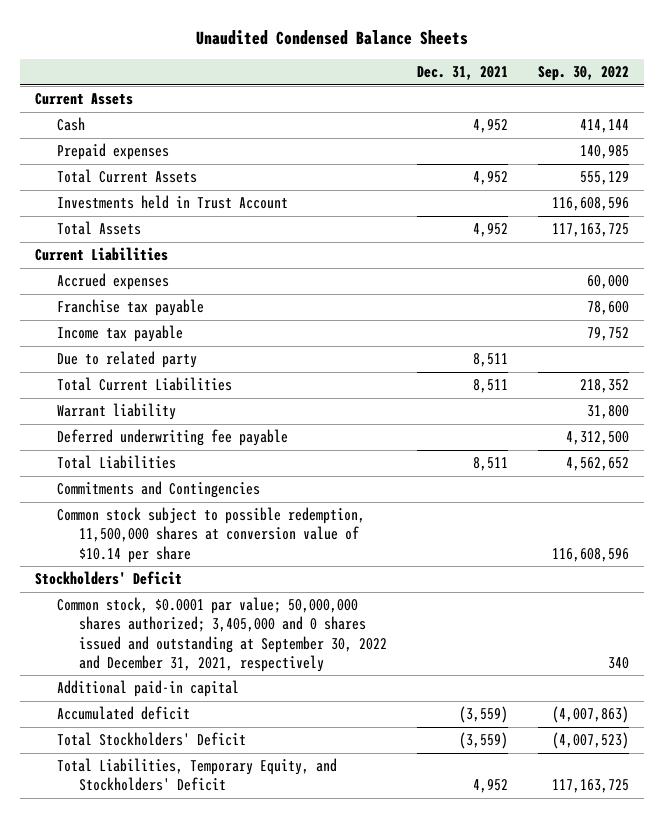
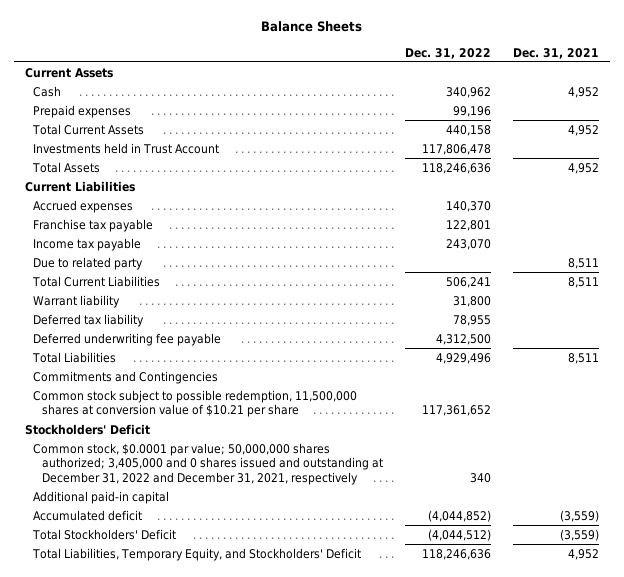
[195,29,468,45] Unaudited Condensed Balance Sheets -> [260,21,362,33] Balance Sheets
[537,66,629,82] Sep. 30, 2022 -> none
none -> [405,47,492,59] Dec. 31, 2022
none -> [33,313,145,327] Deferred tax liability
[56,507,365,563] Common stock subject to possible redemption, 11,500,000 shares at conversion value of $10.14 per share -> [33,389,358,418] Common stock subject to possible redemption, 11,500,000 shares at conversion value of $10.21 per share
[56,597,388,672] Common stock, $0.0001 par value; 50,000,000 shares authorized; 3,405,000 and 0 shares issued and outstanding at September 30, 2022 and December 31, 2021, respectively -> [33,442,384,485] Common stock, $0.0001 par value; 50,000,000 shares authorized; 3,405,000 and 0 shares issued and outstanding at December 31, 2022 and December 31, 2021, respectively

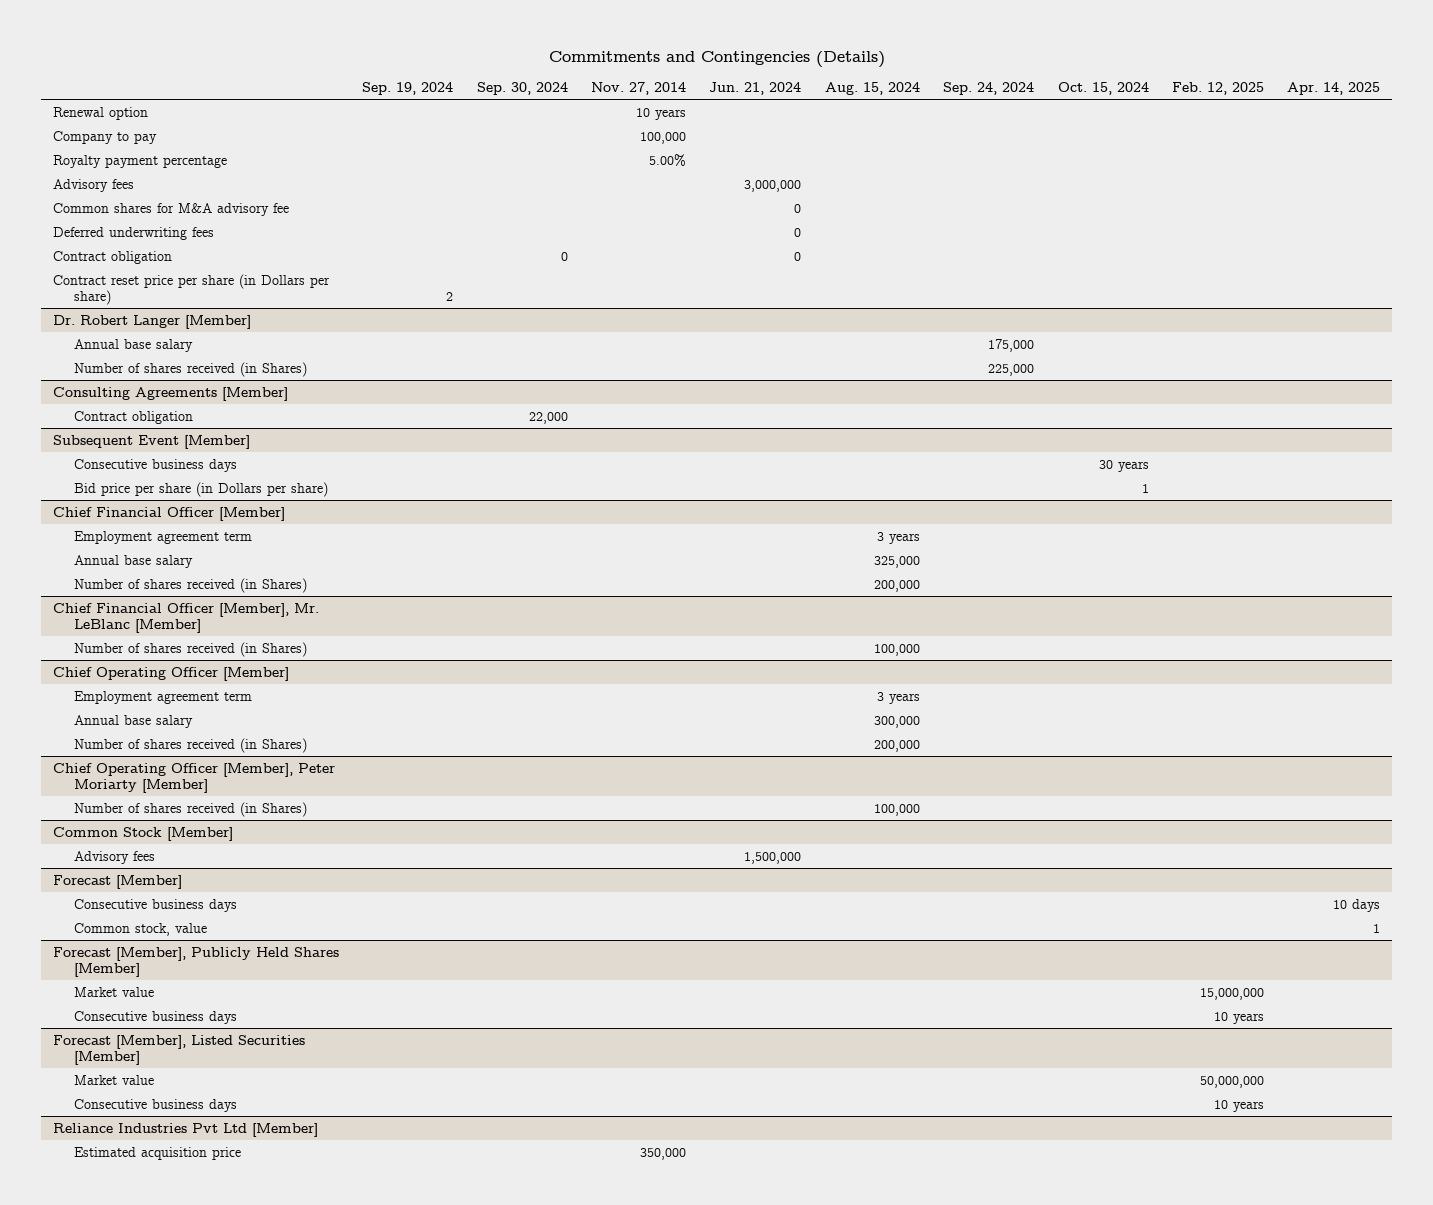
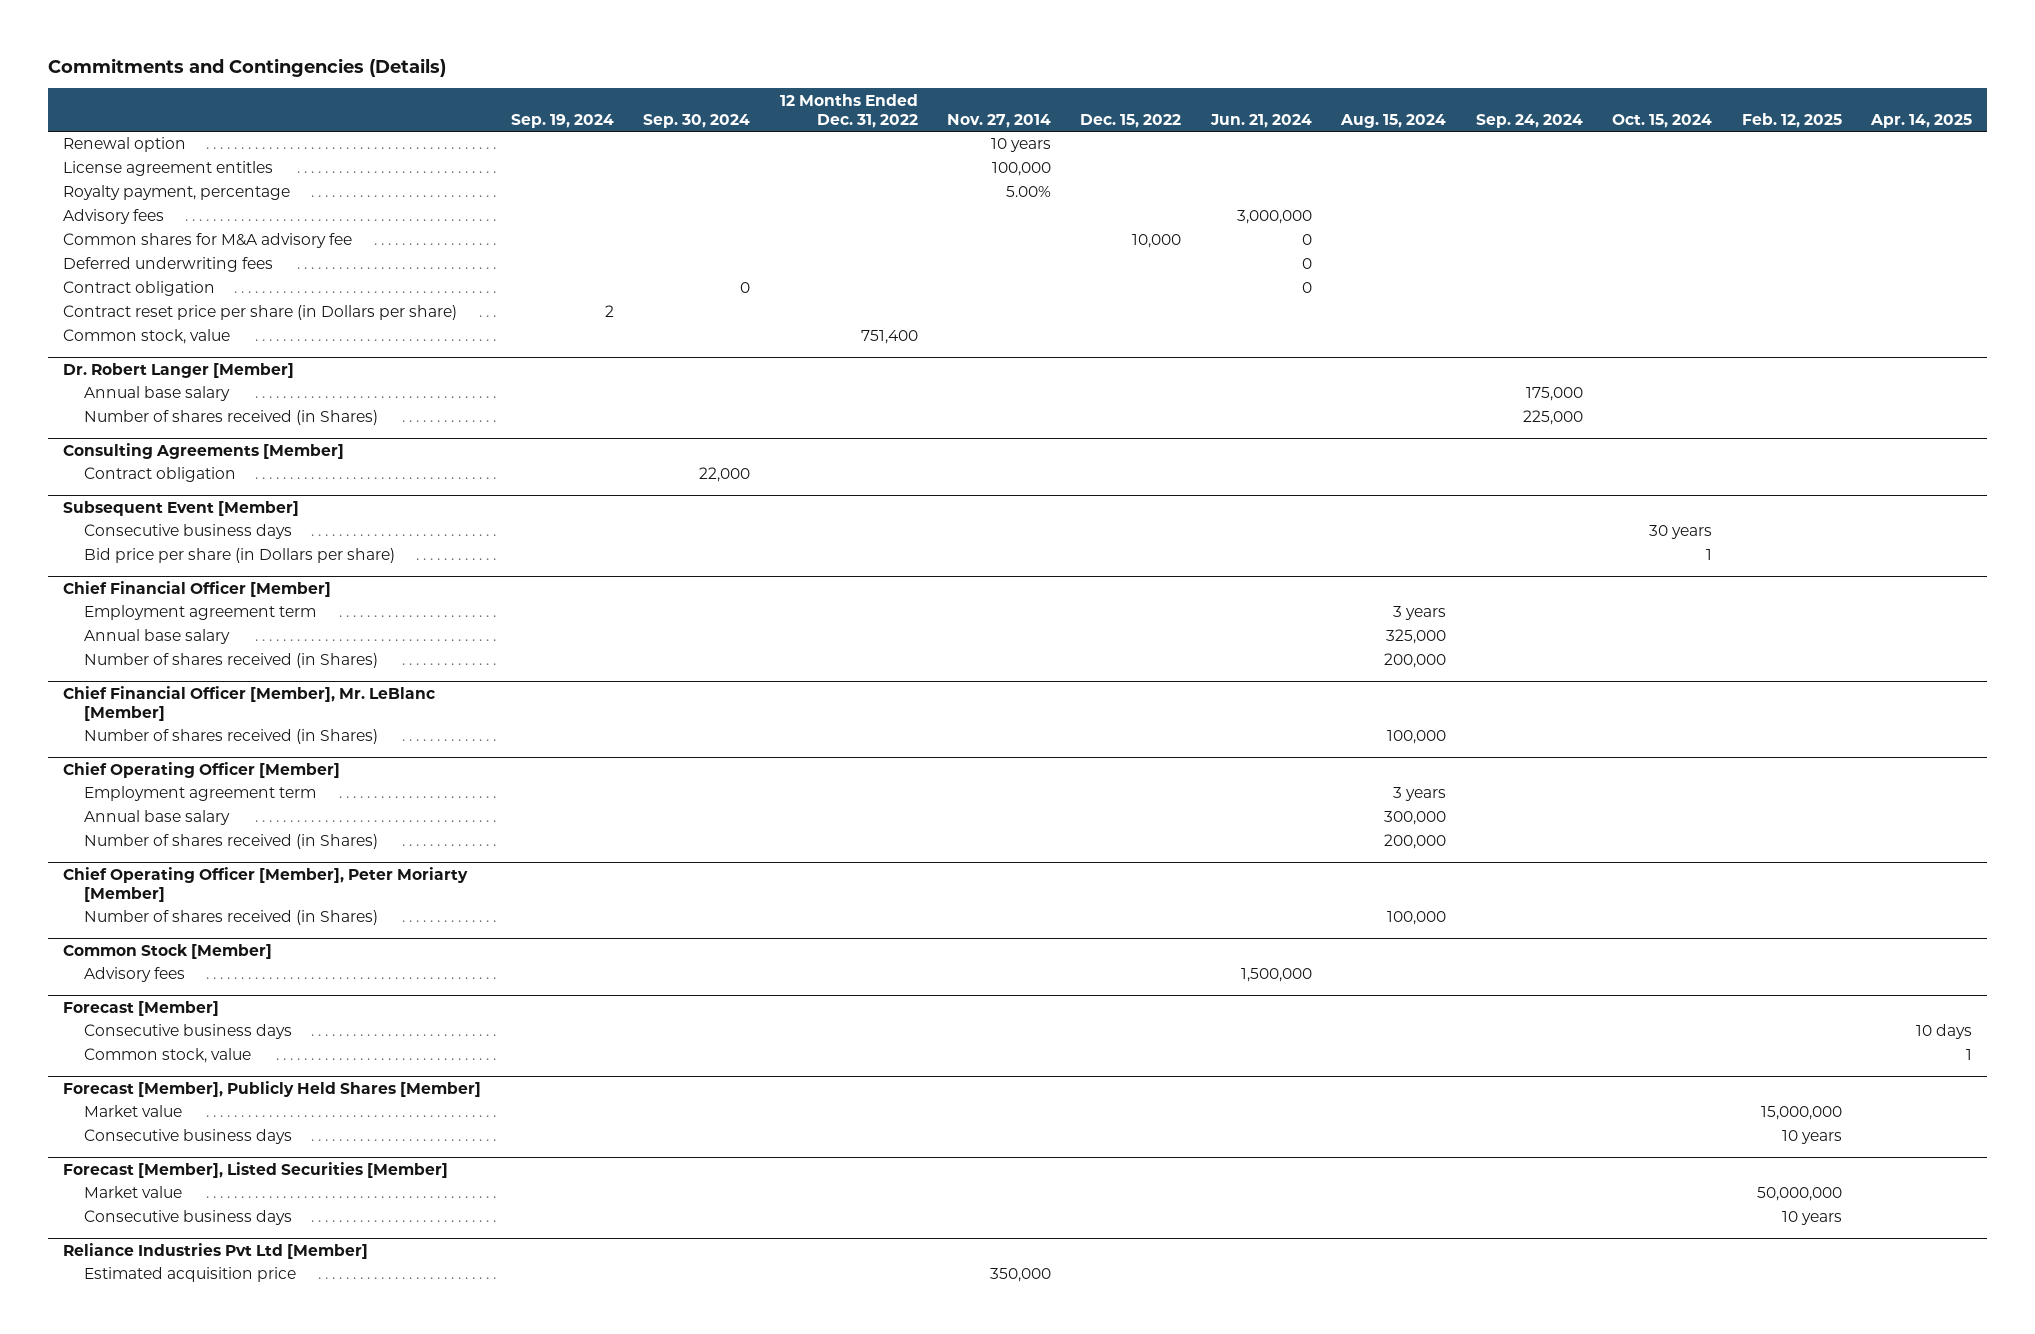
none -> [779,93,918,128] 12 Months Ended Dec. 31, 2022
none -> [1080,113,1182,128] Dec. 15, 2022
[52,130,157,144] Company to pay -> [63,161,274,177] License agreement entitles
[52,154,227,168] Royalty payment percentage -> [63,185,291,201] Royalty payment, percentage
none -> [63,329,231,345] Common stock, value

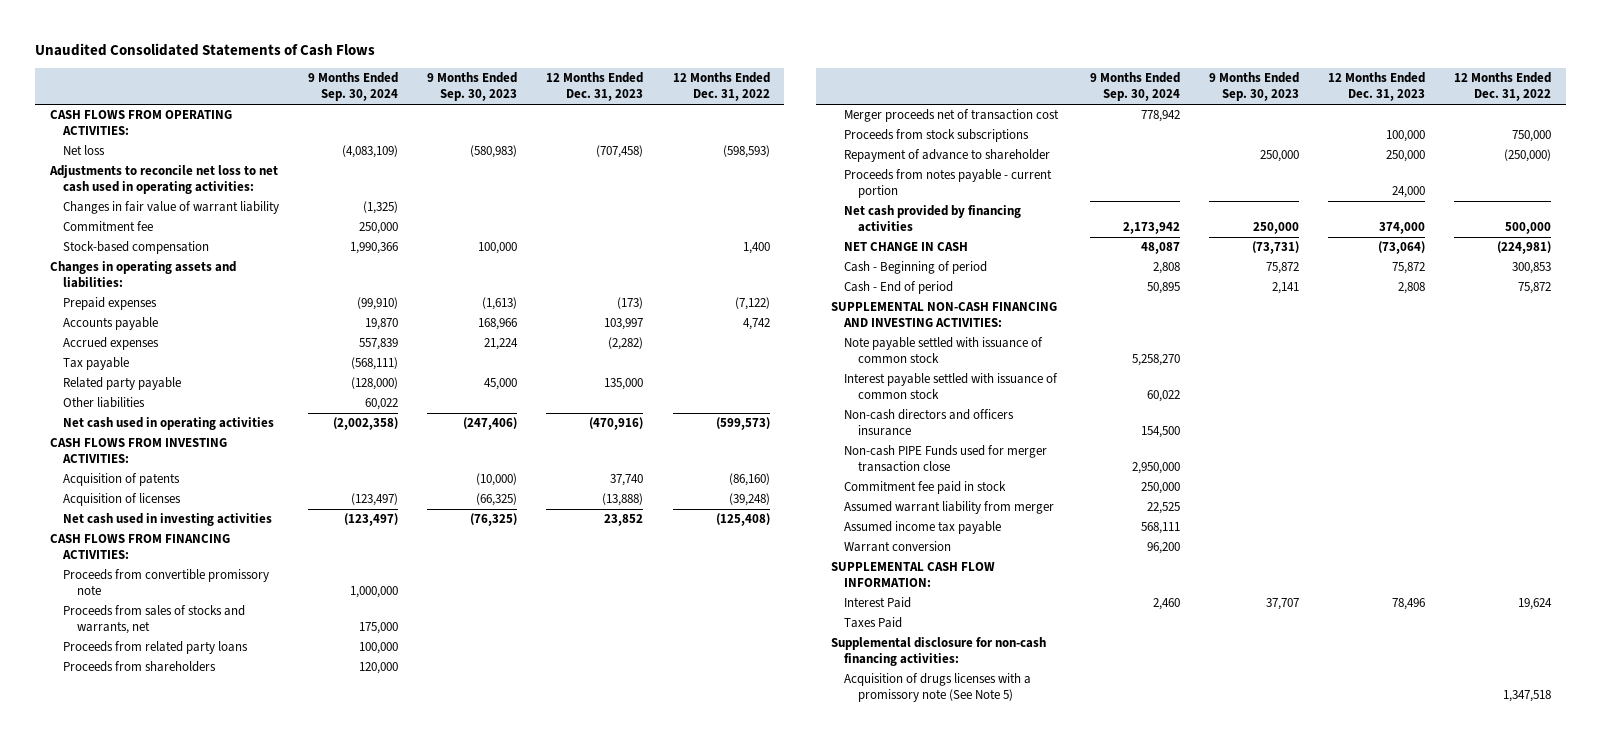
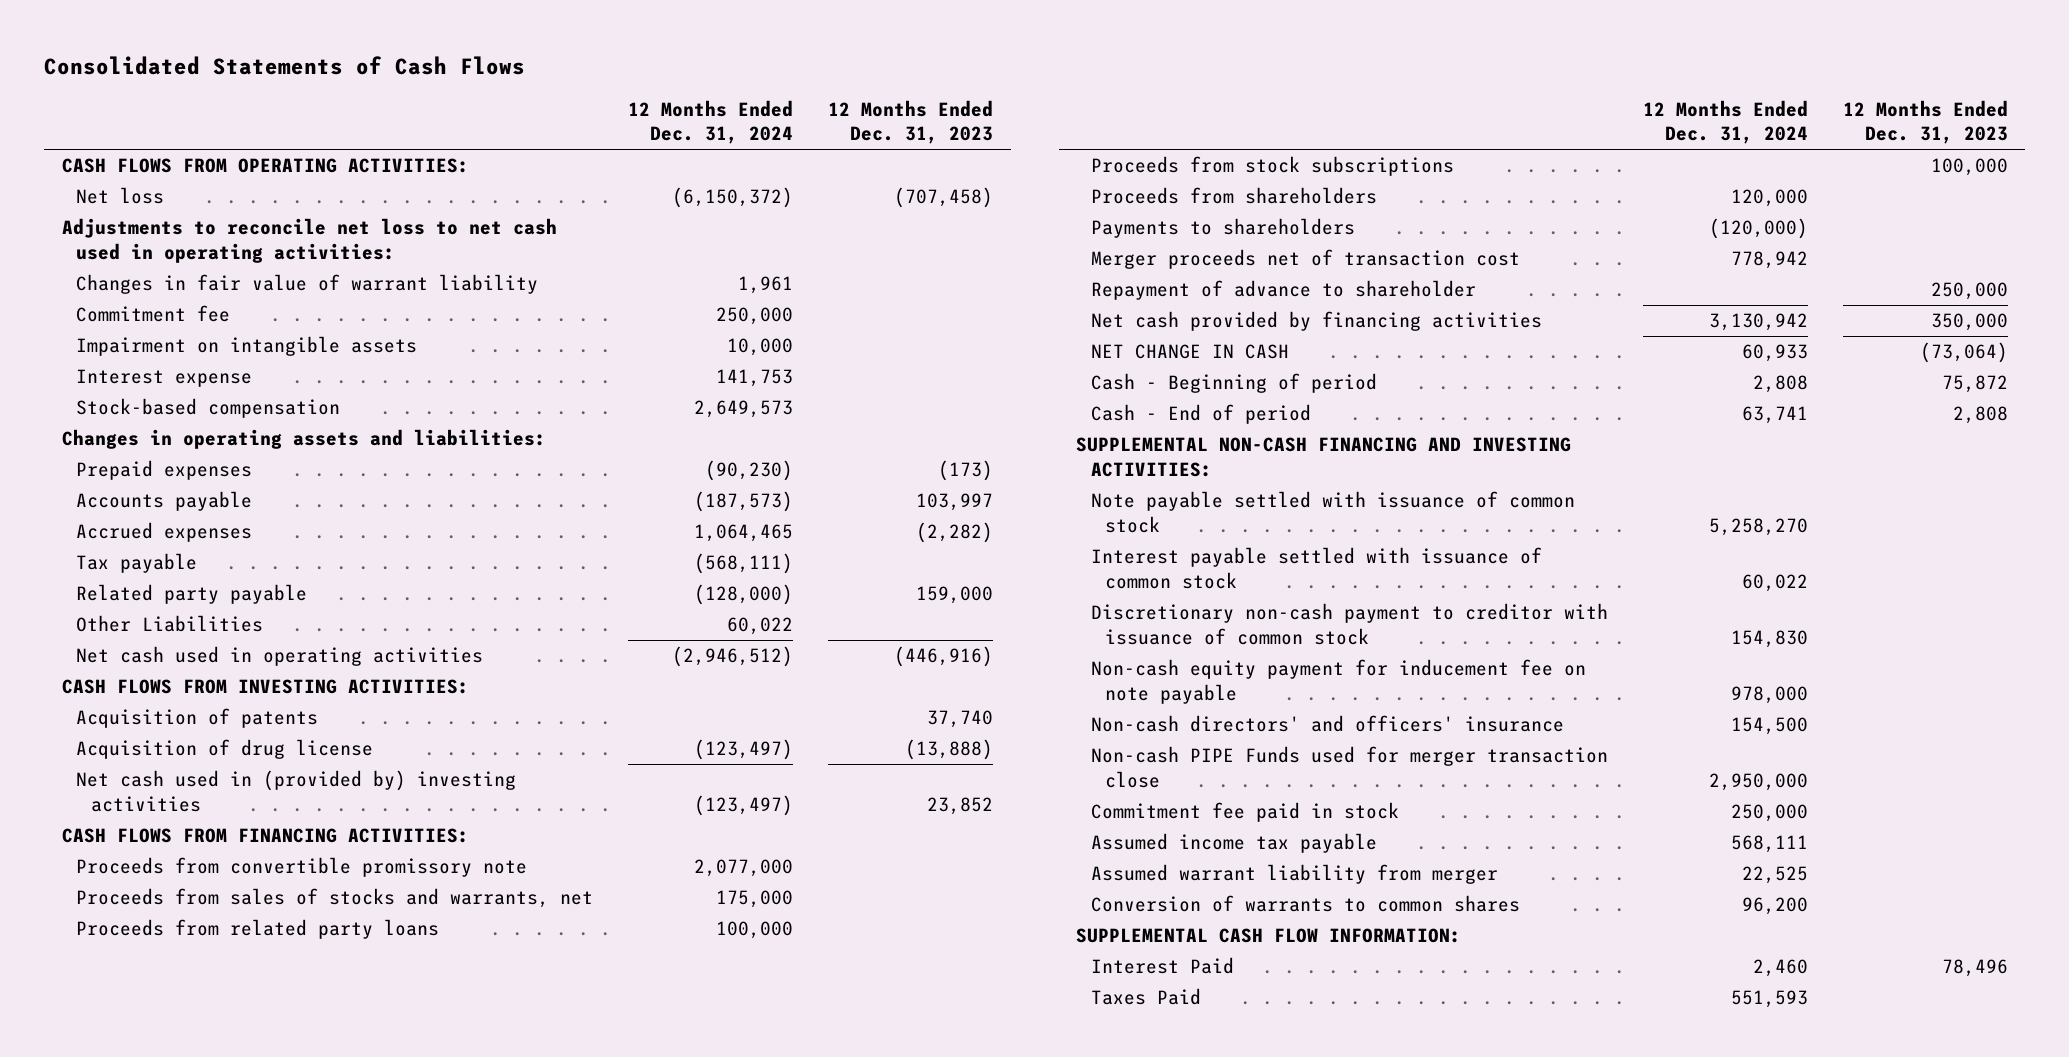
[35,43,376,57] Unaudited Consolidated Statements of Cash Flows -> [44,56,526,76] Consolidated Statements of Cash Flows
[308,72,399,102] 9 Months Ended Sep. 30, 2024 -> none
[427,72,518,102] 9 Months Ended Sep. 30, 2023 -> none
[672,72,770,102] 12 Months Ended Dec. 31, 2022 -> none
none -> [628,99,794,145] 12 Months Ended Dec. 31, 2024
none -> [76,336,418,357] Impairment on intangible assets
none -> [76,369,253,388] Interest expense
[604,378,644,391] 135,000 -> [916,586,994,605] 159,000
[63,397,146,409] Other liabilities -> [76,615,264,633] Other Liabilities
[589,417,644,431] (470,916) -> [894,646,994,668] (446,916)
[63,493,182,507] Acquisition of licenses -> [76,739,374,760] Acquisition of drug license
[63,513,273,527] Net cash used in investing activities -> [76,770,517,813] Net cash used in (provided by) investing activities
[844,129,1030,143] Proceeds from stock subscriptions -> [1090,156,1454,177] Proceeds from stock subscriptions
none -> [1090,218,1355,239] Payments to shareholders
[844,169,1053,199] Proceeds from notes payable - current portion -> none
[1378,222,1425,235] 374,000 -> [1930,313,2008,332] 350,000
none -> [1090,603,1608,646] Discretionary non-cash payment to creditor with issuance of common stock
none -> [1090,659,1586,705] Non-cash equity payment for inducement fee on note payable
[844,409,1015,437] Non-cash directors and officers insurance -> [1090,715,1564,733] Non-cash directors' and officers' insurance
[844,501,1055,515] Assumed warrant liability from merger -> [1090,864,1498,885] Assumed warrant liability from merger
[844,541,952,553] Warrant conversion -> [1090,895,1520,913] Conversion of warrants to common shares
[830,637,1046,667] Supplemental disclosure for non-cash financing activities: -> none
[844,673,1032,703] Acquisition of drugs licenses with a promissory note (See Note 5) -> none

